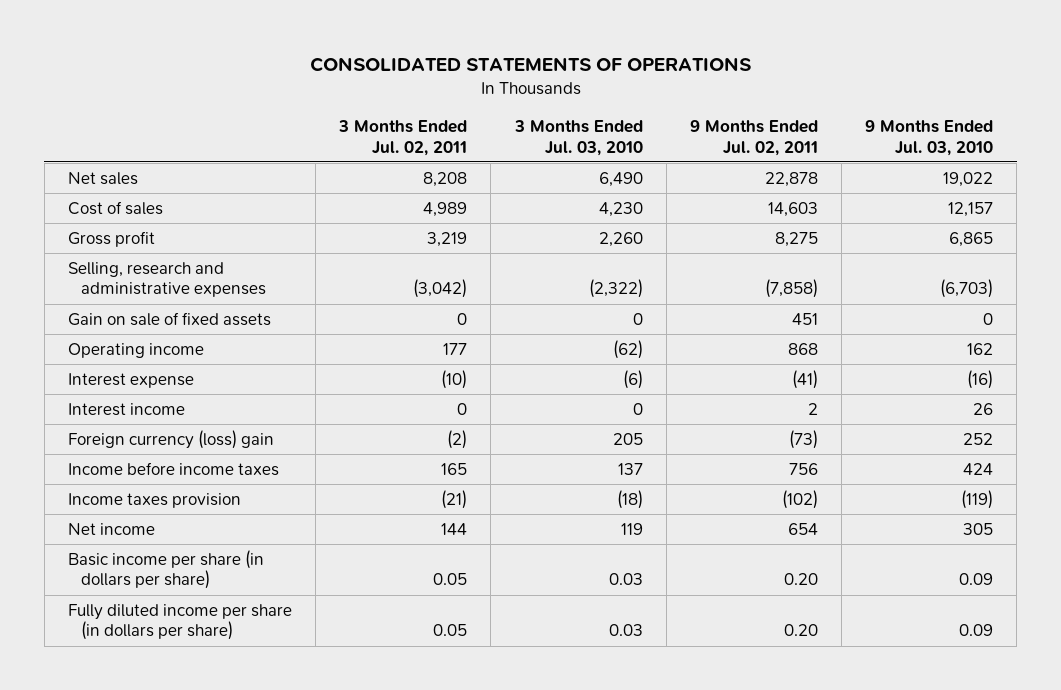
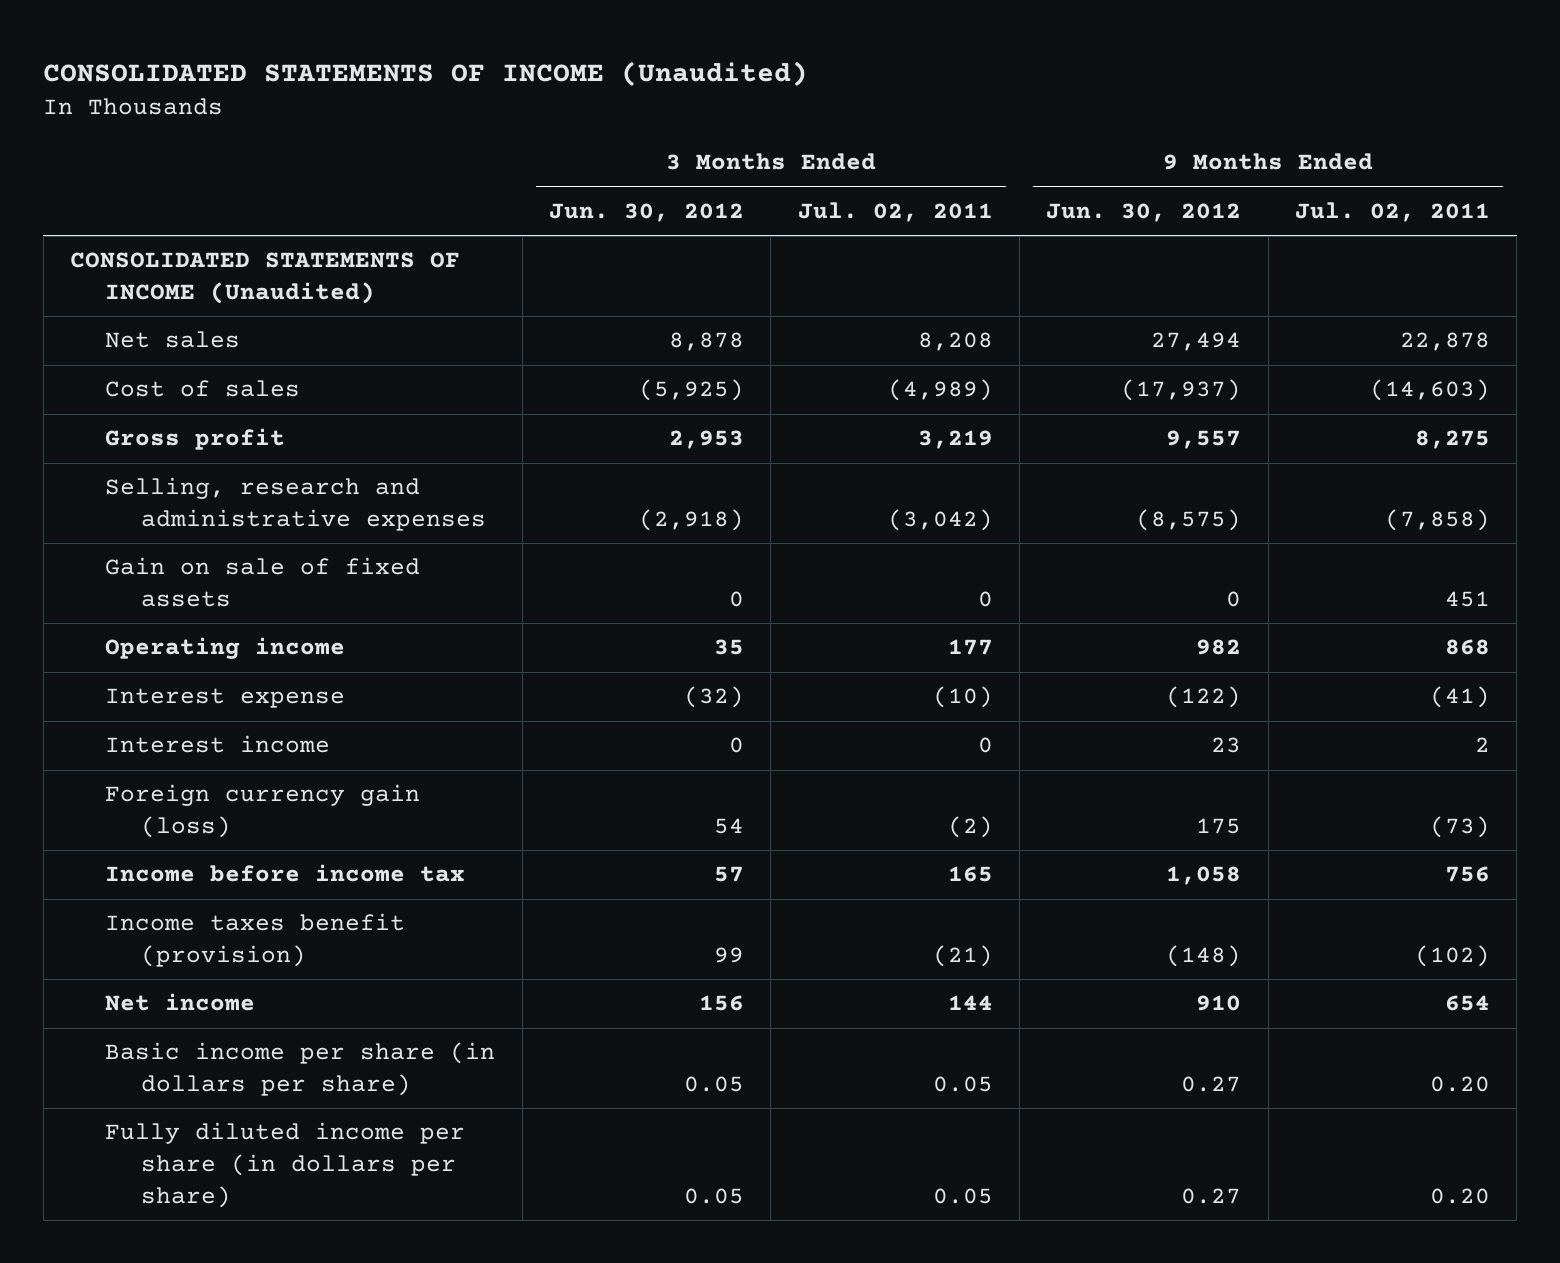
[309,57,751,73] CONSOLIDATED STATEMENTS OF OPERATIONS -> [43,60,809,86] CONSOLIDATED STATEMENTS OF INCOME (Unaudited)
[513,120,643,156] 3 Months Ended Jul. 03, 2010 -> none
[865,120,994,156] 9 Months Ended Jul. 03, 2010 -> none
none -> [548,203,744,223] Jun. 30, 2012
none -> [1046,203,1242,223] Jun. 30, 2012
none -> [69,252,460,304] CONSOLIDATED STATEMENTS OF INCOME (Unaudited)
[423,201,468,217] 4,989 -> [887,379,993,402] (4,989)
[767,201,818,217] 14,603 -> [1369,379,1490,402] (14,603)
[68,429,275,449] Foreign currency (loss) gain -> [105,784,421,838] Foreign currency gain (loss)
[68,461,280,476] Income before income taxes -> [105,864,466,883] Income before income tax
[68,492,242,508] Income taxes provision -> [105,913,406,967] Income taxes benefit (provision)

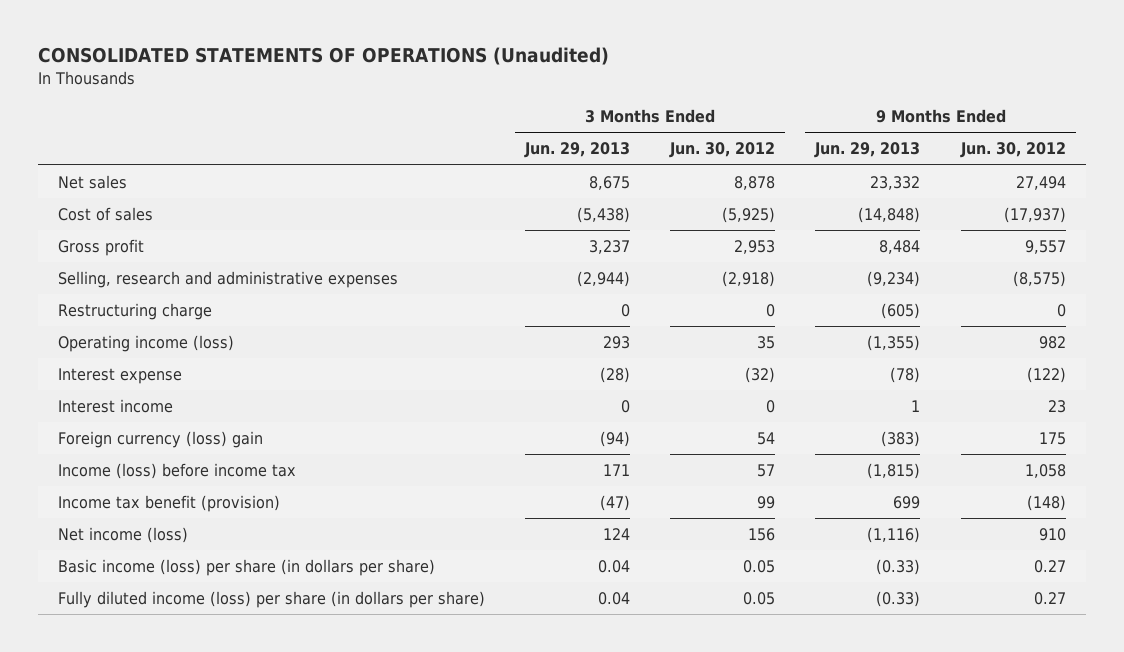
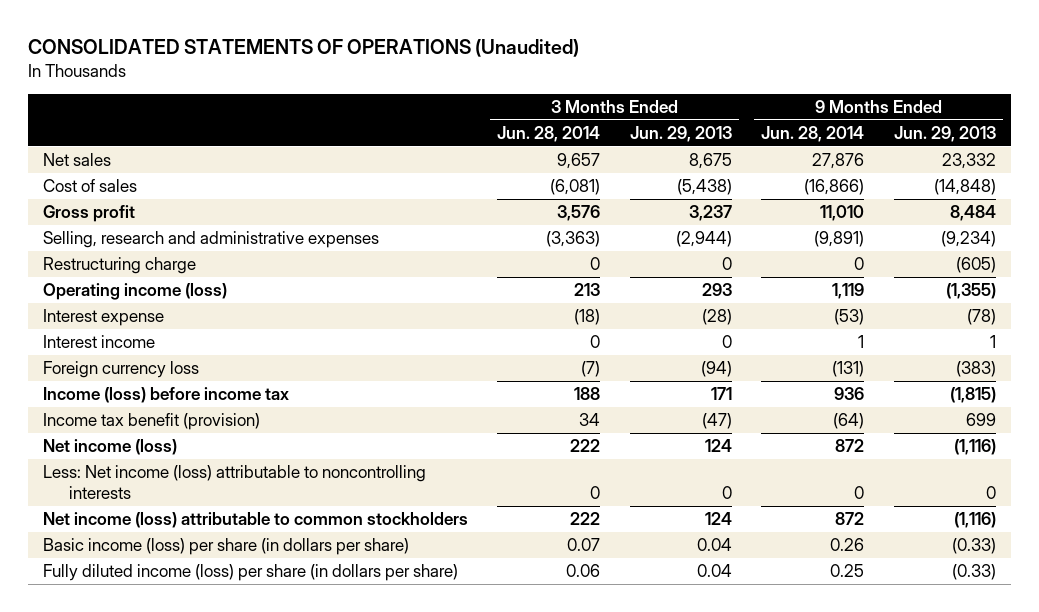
[669,142,776,159] Jun. 30, 2012 -> none
[959,142,1066,159] Jun. 30, 2012 -> none
none -> [497,125,601,142] Jun. 28, 2014
none -> [761,125,865,142] Jun. 28, 2014
[57,431,263,449] Foreign currency (loss) gain -> [42,361,199,379] Foreign currency loss
none -> [42,465,426,499] Less: Net income (loss) attributable to noncontrolling interests
none -> [42,512,468,529] Net income (loss) attributable to common stockholders

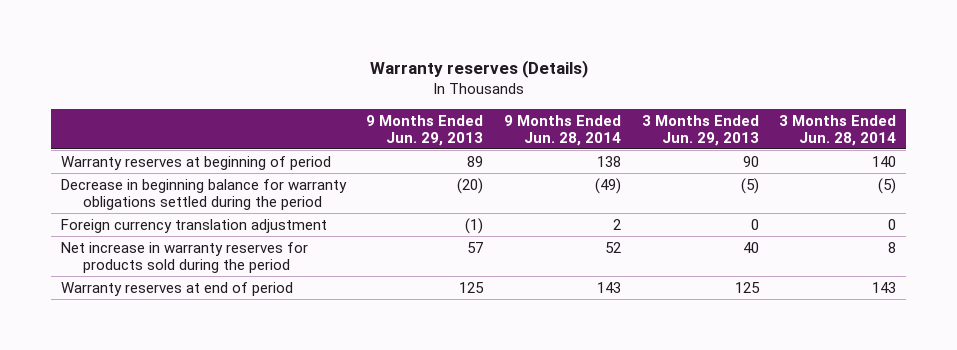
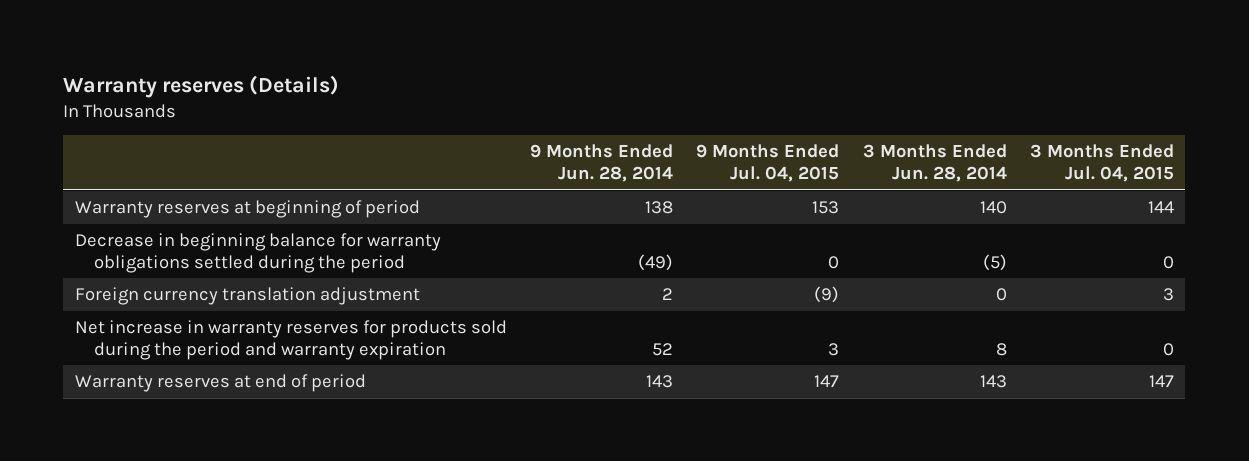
[366,114,484,146] 9 Months Ended Jun. 29, 2013 -> none
[641,114,759,146] 3 Months Ended Jun. 29, 2013 -> none
none -> [696,144,840,183] 9 Months Ended Jul. 04, 2015
none -> [1029,144,1174,183] 3 Months Ended Jul. 04, 2015
[60,241,308,273] Net increase in warranty reserves for products sold during the period -> [74,320,507,360] Net increase in warranty reserves for products sold during the period and warranty expiration

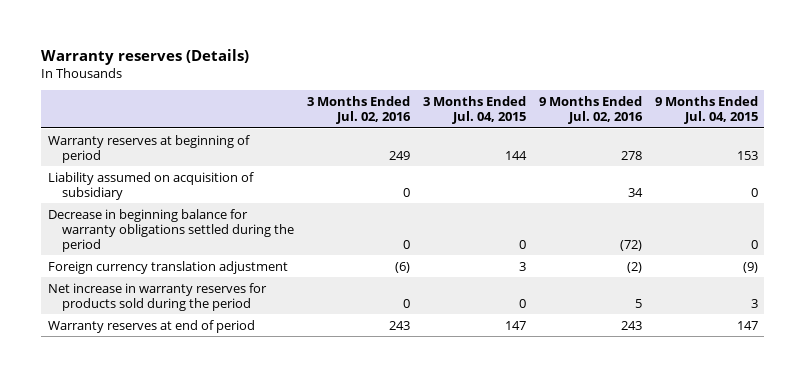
[530,144,674,183] 9 Months Ended Jun. 28, 2014 -> none
[862,144,1007,183] 3 Months Ended Jun. 28, 2014 -> none
none -> [306,95,411,124] 3 Months Ended Jul. 02, 2016
none -> [538,95,643,124] 9 Months Ended Jul. 02, 2016
none -> [47,171,254,200] Liability assumed on acquisition of subsidiary
[74,320,507,360] Net increase in warranty reserves for products sold during the period and warranty expiration -> [47,282,267,311] Net increase in warranty reserves for products sold during the period

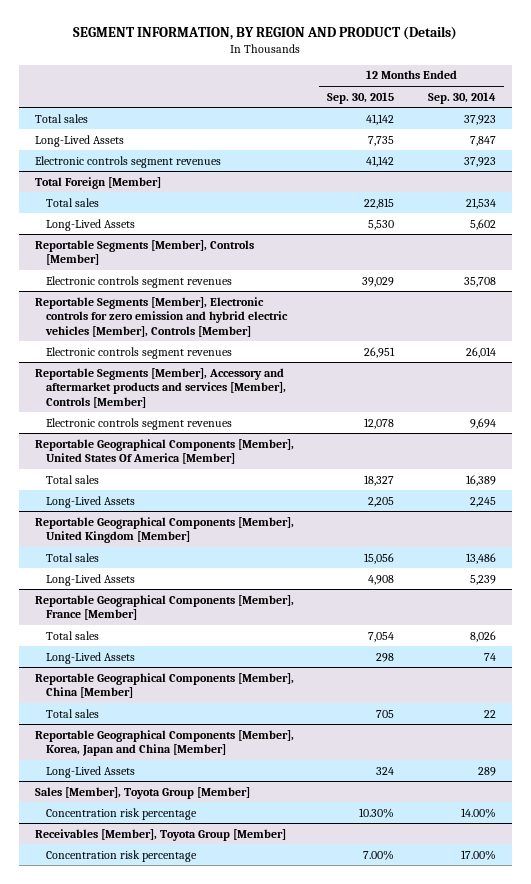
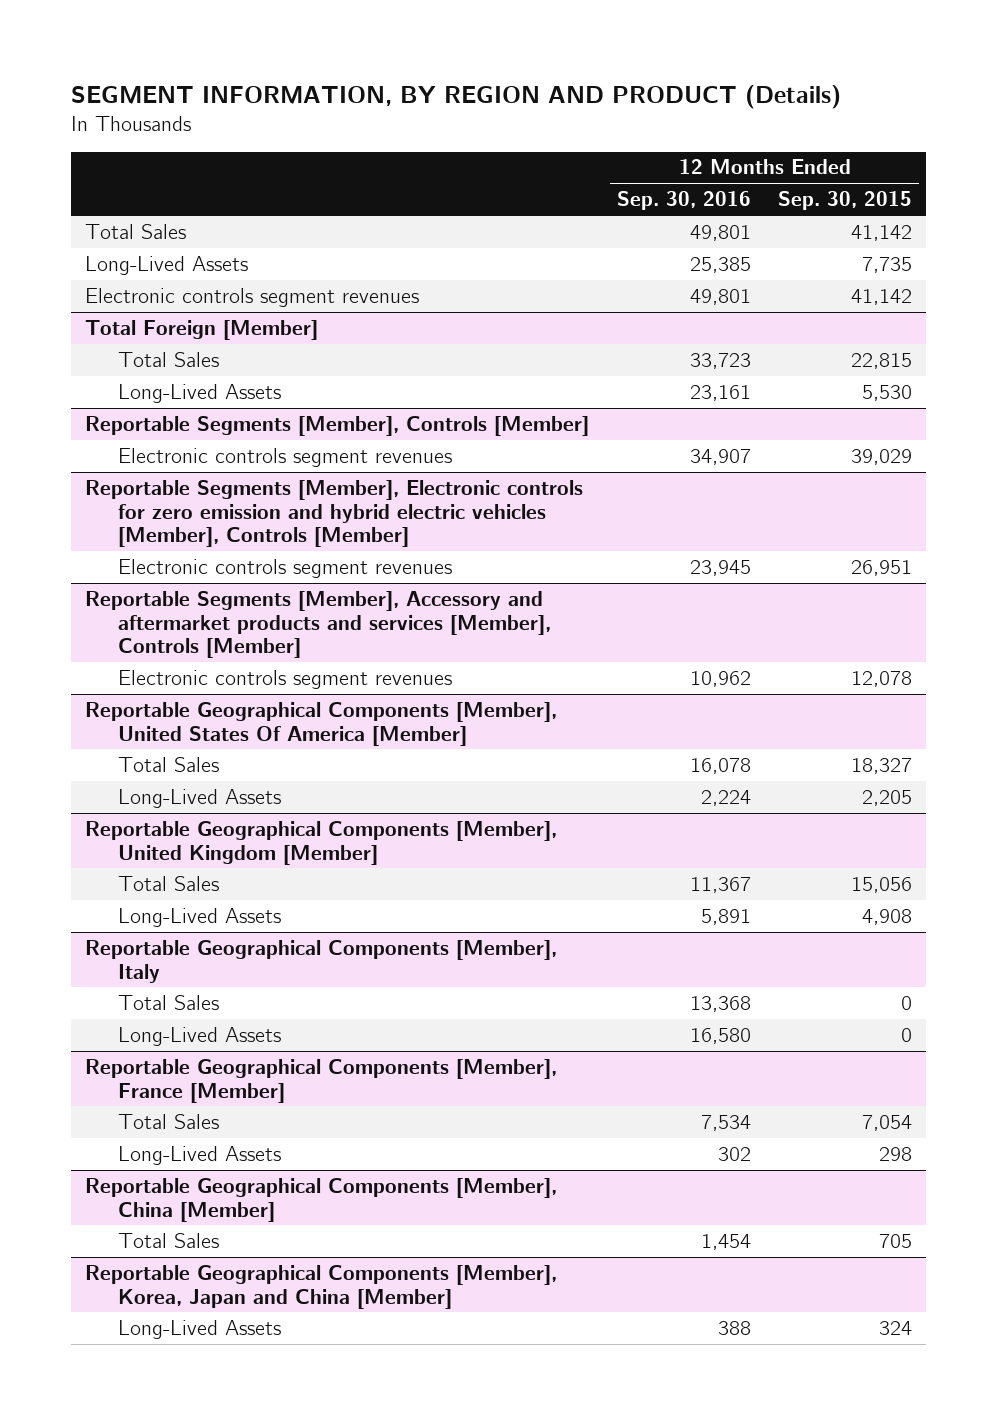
[427,91,496,104] Sep. 30, 2014 -> none
none -> [616,191,751,211] Sep. 30, 2016
[35,113,89,123] Total sales -> [85,223,187,239] Total Sales
[45,197,99,207] Total sales -> [117,351,219,367] Total Sales
[45,474,99,484] Total sales -> [117,756,219,772] Total Sales
[45,552,99,562] Total sales -> [117,875,219,891] Total Sales
none -> [85,939,558,983] Reportable Geographical Components [Member], Italy
none -> [117,994,219,1010] Total Sales
none -> [117,1026,281,1046] Long-Lived Assets
[45,630,99,640] Total sales -> [117,1113,219,1129] Total Sales
[45,708,99,718] Total sales -> [117,1232,219,1248] Total Sales
[35,786,251,799] Sales [Member], Toyota Group [Member] -> none
[45,807,197,820] Concentration risk percentage -> none
[35,828,287,841] Receivables [Member], Toyota Group [Member] -> none
[45,849,197,862] Concentration risk percentage -> none

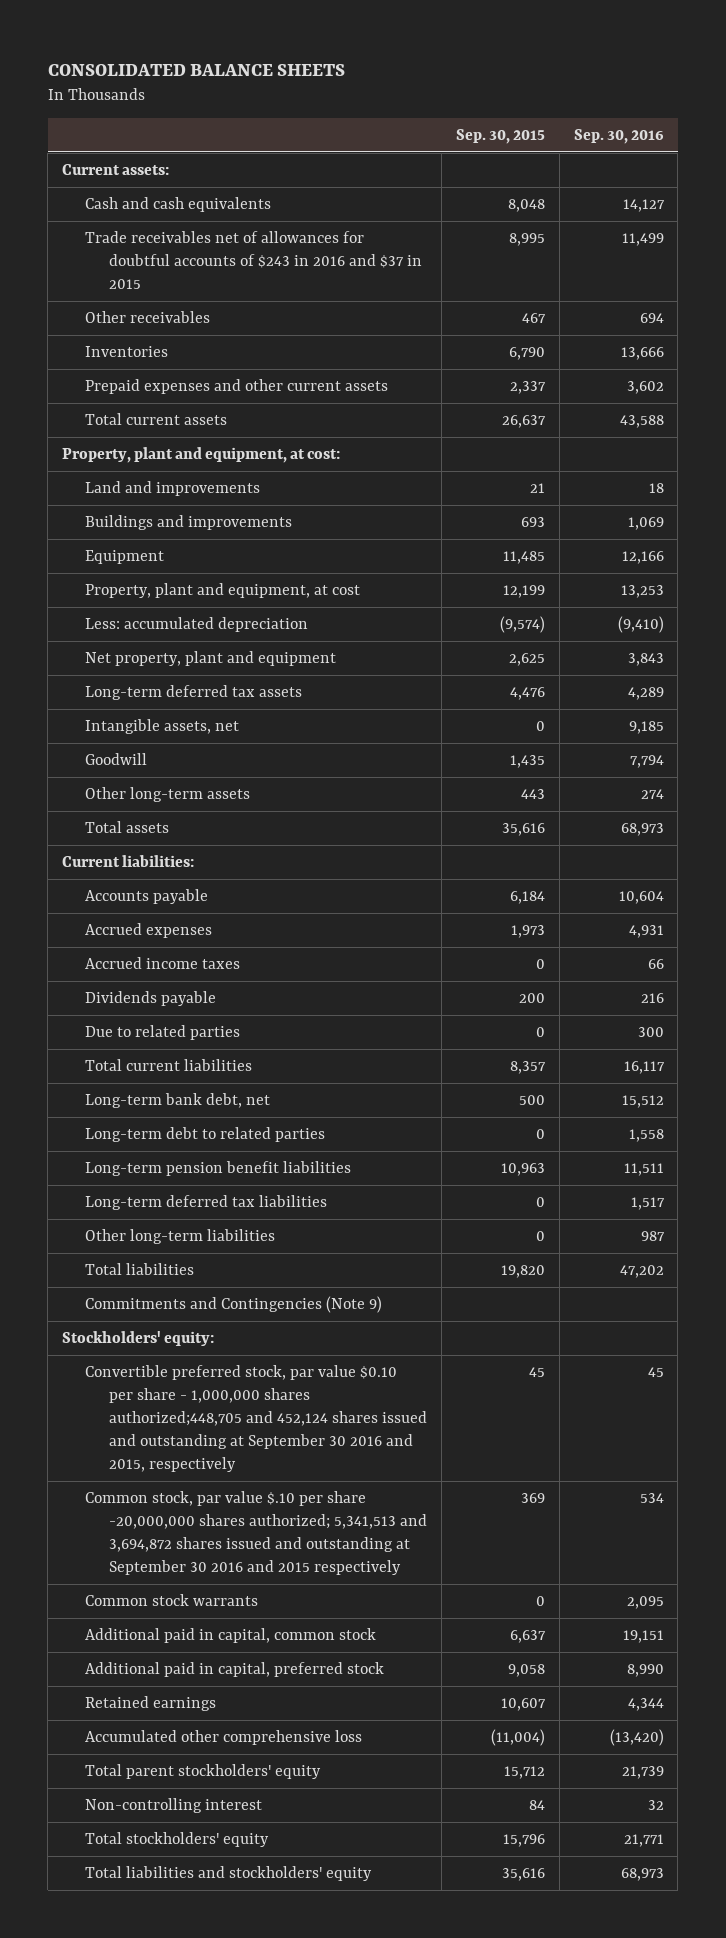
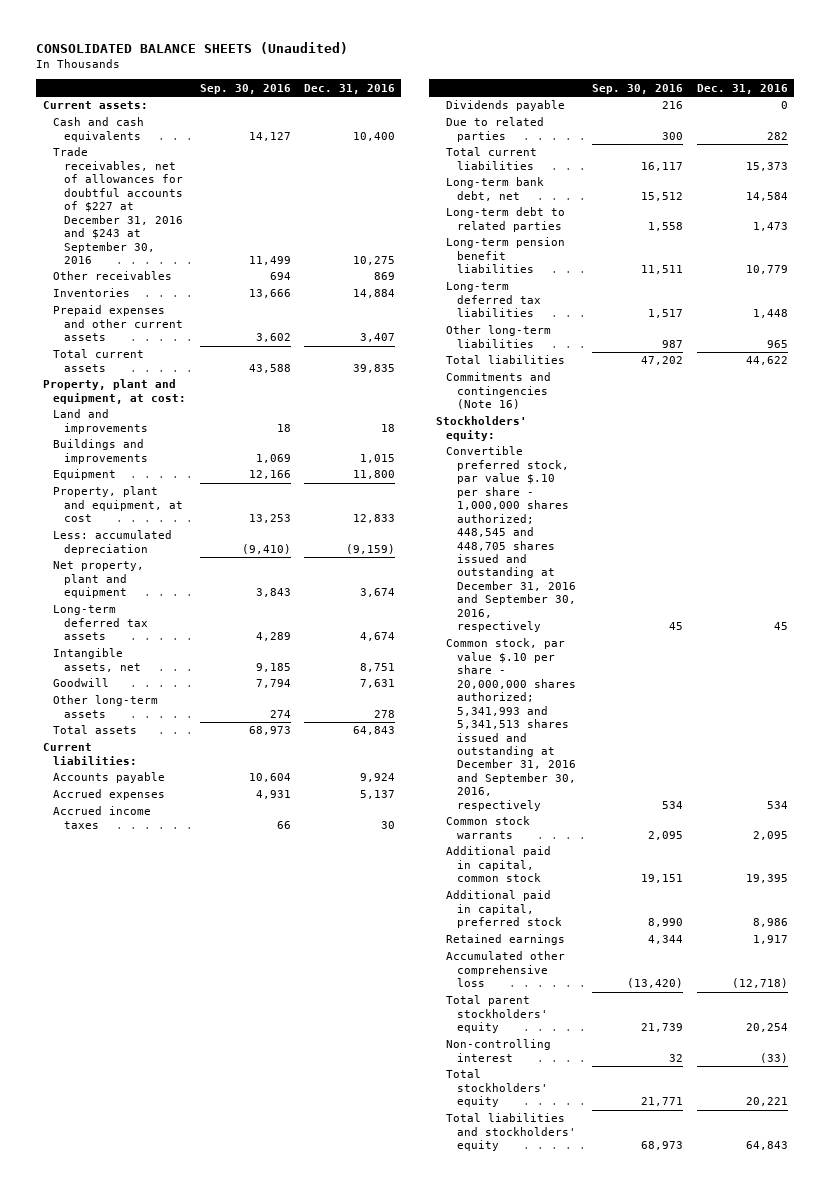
[47,63,345,76] CONSOLIDATED BALANCE SHEETS -> [36,42,349,55] CONSOLIDATED BALANCE SHEETS (Unaudited)
[455,128,545,144] Sep. 30, 2015 -> none
none -> [303,83,395,94] Dec. 31, 2016
[85,231,422,290] Trade receivables net of allowances for doubtful accounts of $243 in 2016 and $37 in 2015 -> [53,147,184,265] Trade receivables, net of allowances for doubtful accounts of $227 at December 31, 2016 and $243 at September 30, 2016
[85,1296,383,1314] Commitments and Contingencies (Note 9) -> [446,372,552,410] Commitments and contingencies (Note 16)
[85,1365,427,1472] Convertible preferred stock, par value $0.10 per share - 1,000,000 shares authorized;448,705 and 452,124 shares issued and outstanding at September 30 2016 and 2015, respectively -> [446,446,577,633] Convertible preferred stock, par value $.10 per share - 1,000,000 shares authorized; 448,545 and 448,705 shares issued and outstanding at December 31, 2016 and September 30, 2016, respectively
[85,1491,427,1575] Common stock, par value $.10 per share -20,000,000 shares authorized; 5,341,513 and 3,694,872 shares issued and outstanding at September 30 2016 and 2015 respectively -> [446,638,577,811] Common stock, par value $.10 per share - 20,000,000 shares authorized; 5,341,993 and 5,341,513 shares issued and outstanding at December 31, 2016 and September 30, 2016, respectively

